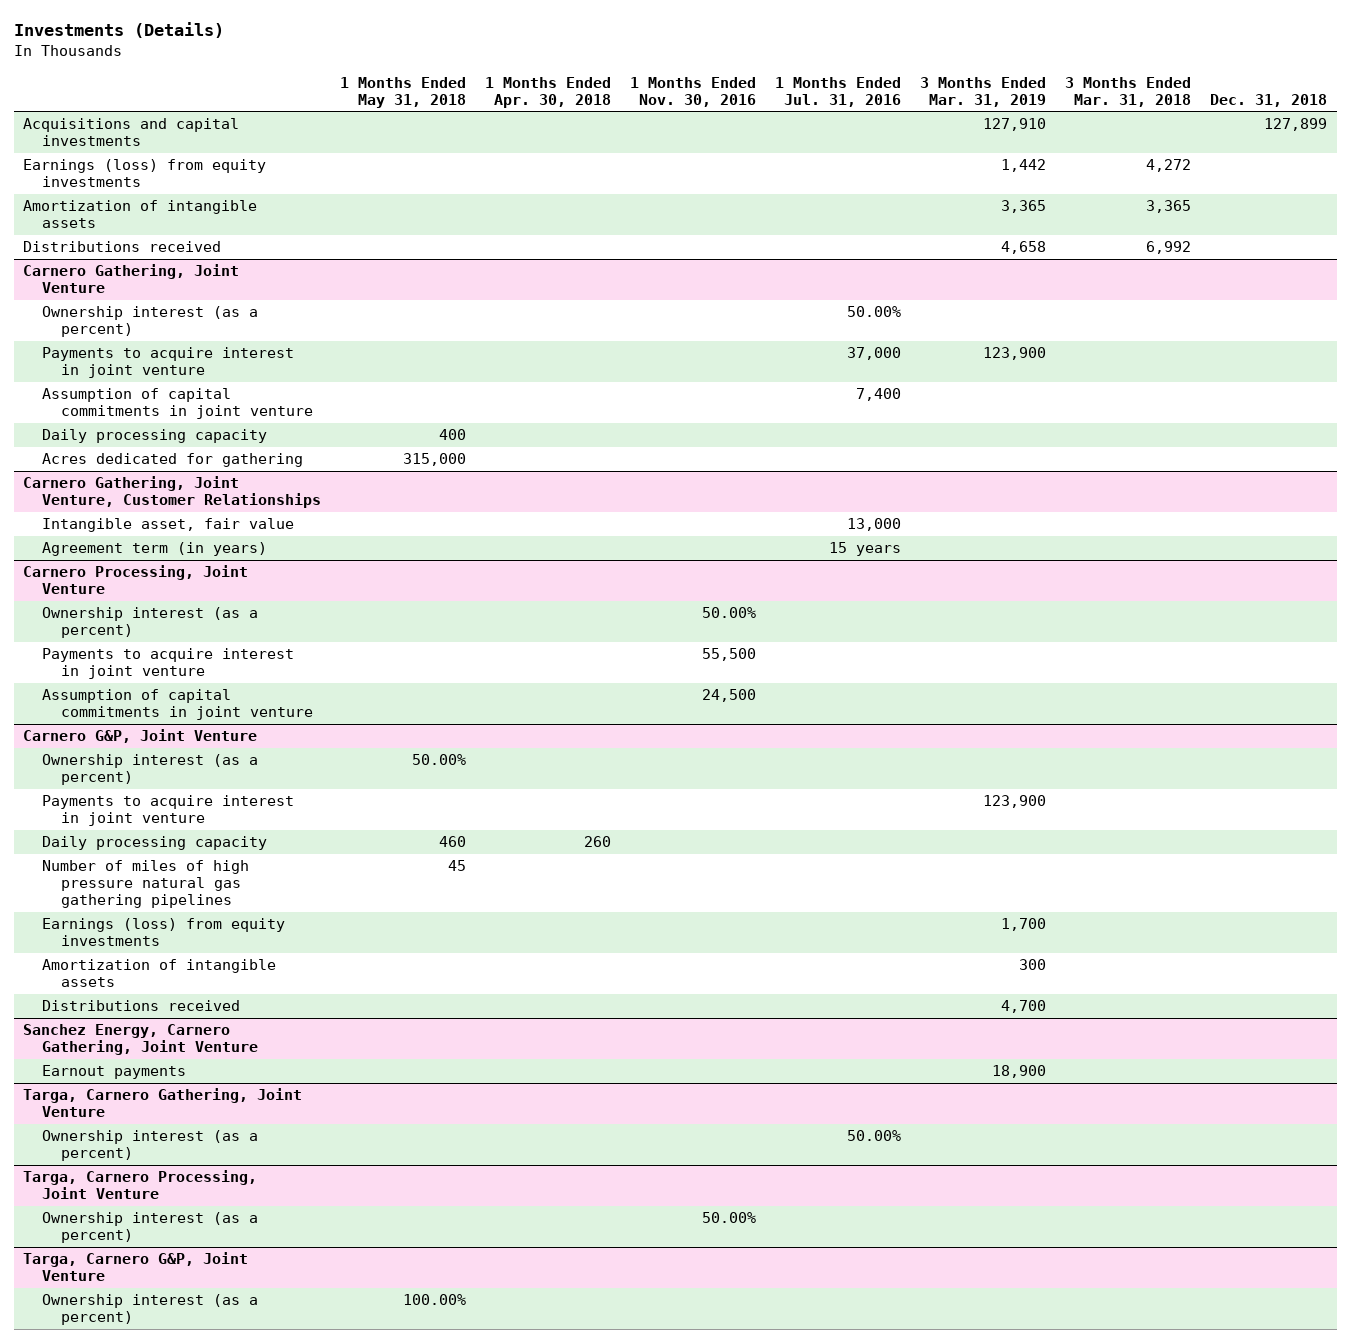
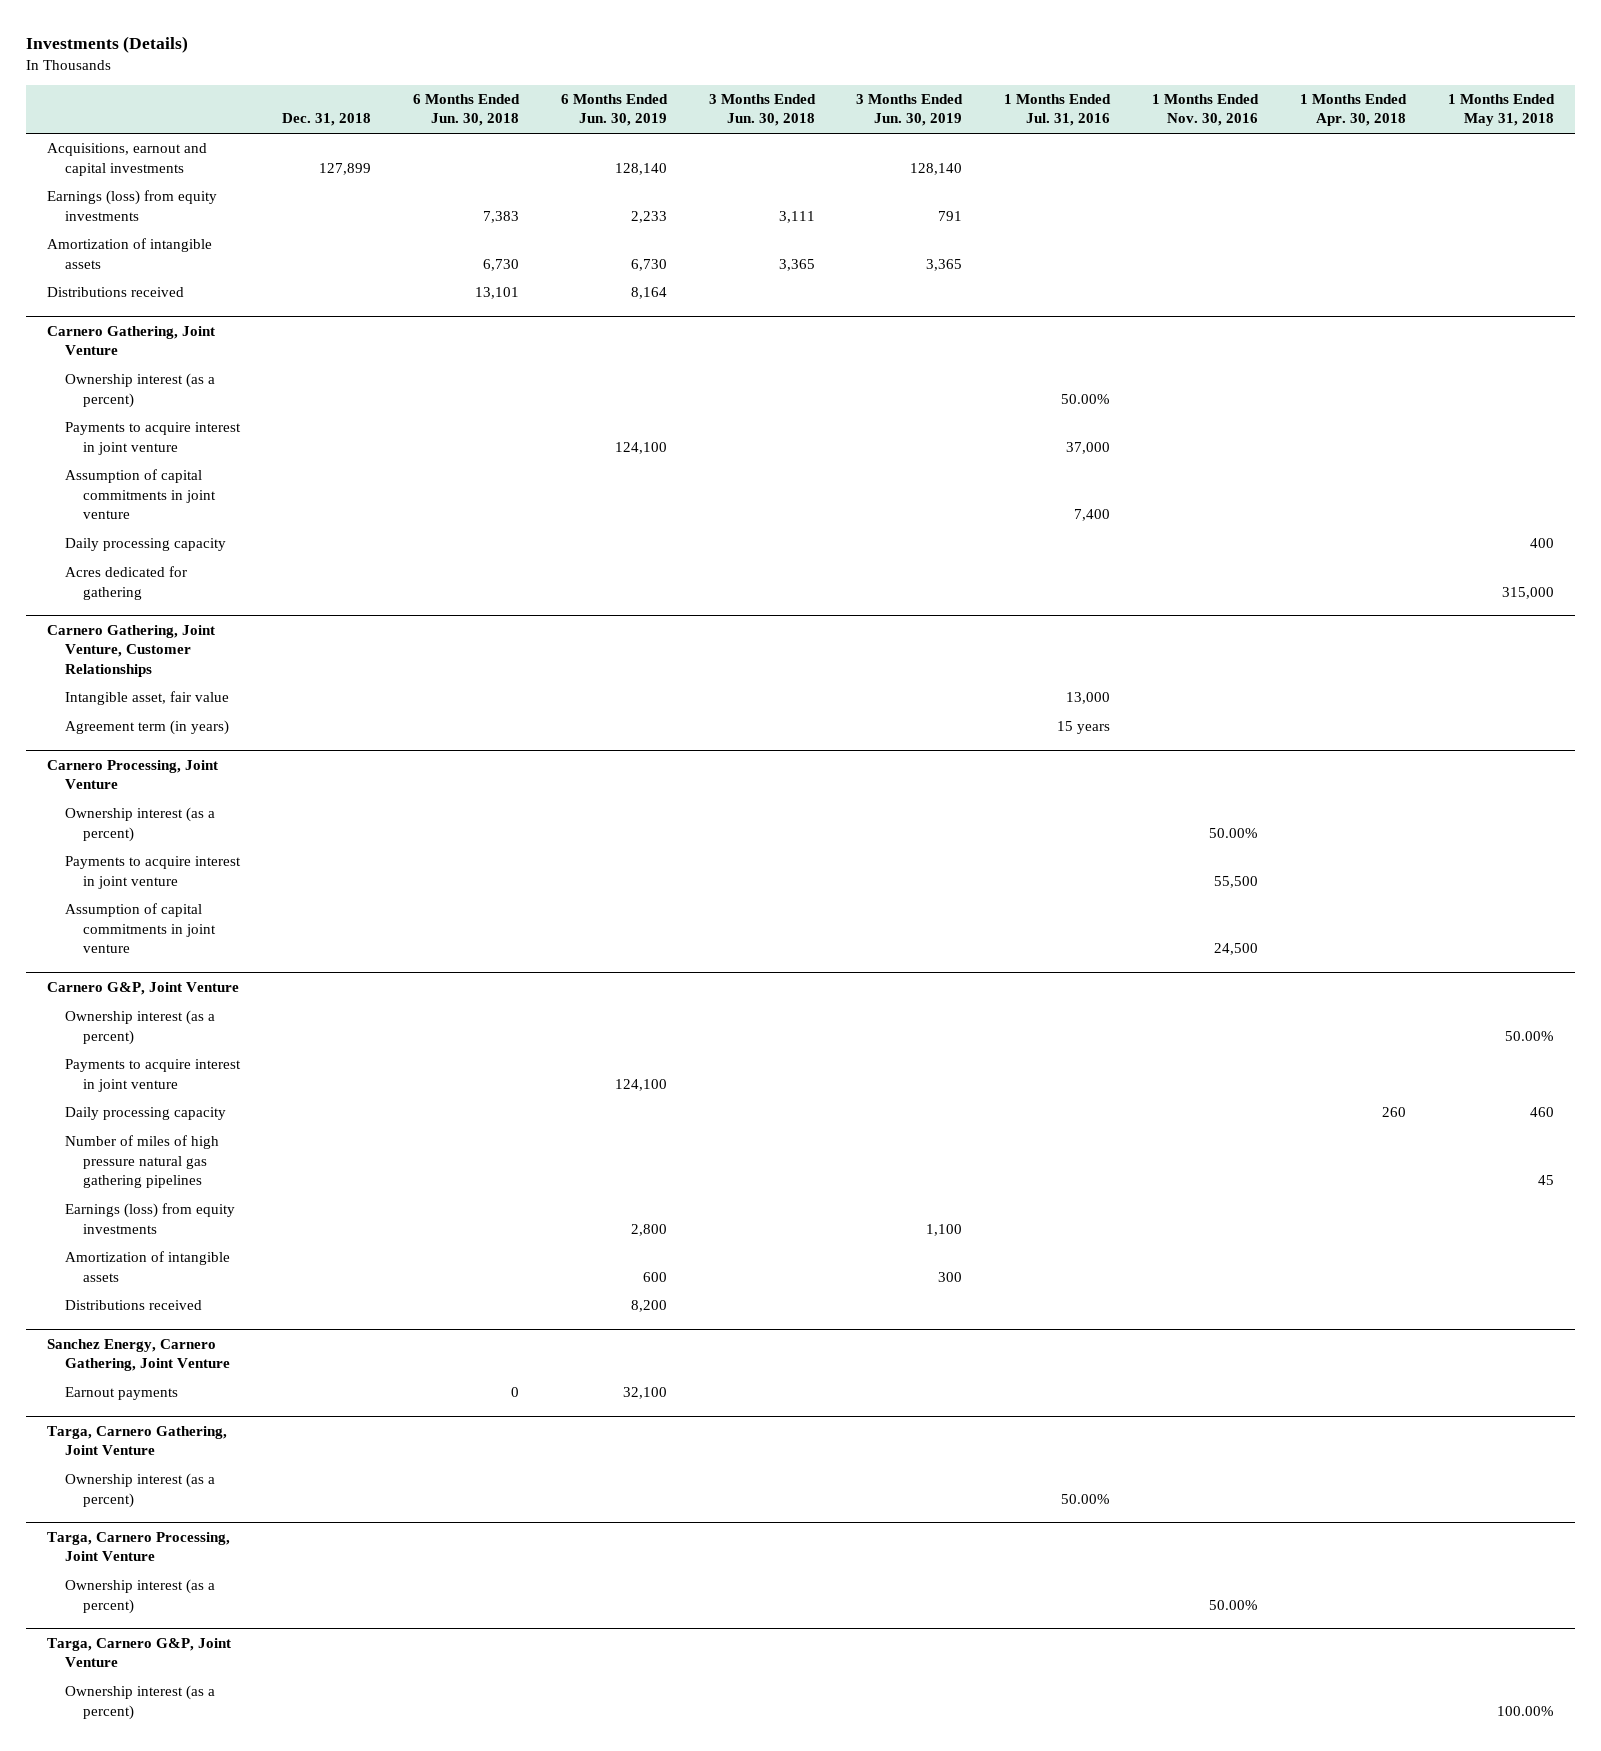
[920,76,1047,107] 3 Months Ended Mar. 31, 2019 -> none
[1065,76,1192,107] 3 Months Ended Mar. 31, 2018 -> none
none -> [412,94,520,127] 6 Months Ended Jun. 30, 2018
none -> [560,94,668,127] 6 Months Ended Jun. 30, 2019
none -> [708,94,816,127] 3 Months Ended Jun. 30, 2018
none -> [856,94,964,127] 3 Months Ended Jun. 30, 2019
[23,118,240,147] Acquisitions and capital investments -> [46,143,207,176] Acquisitions, earnout and capital investments

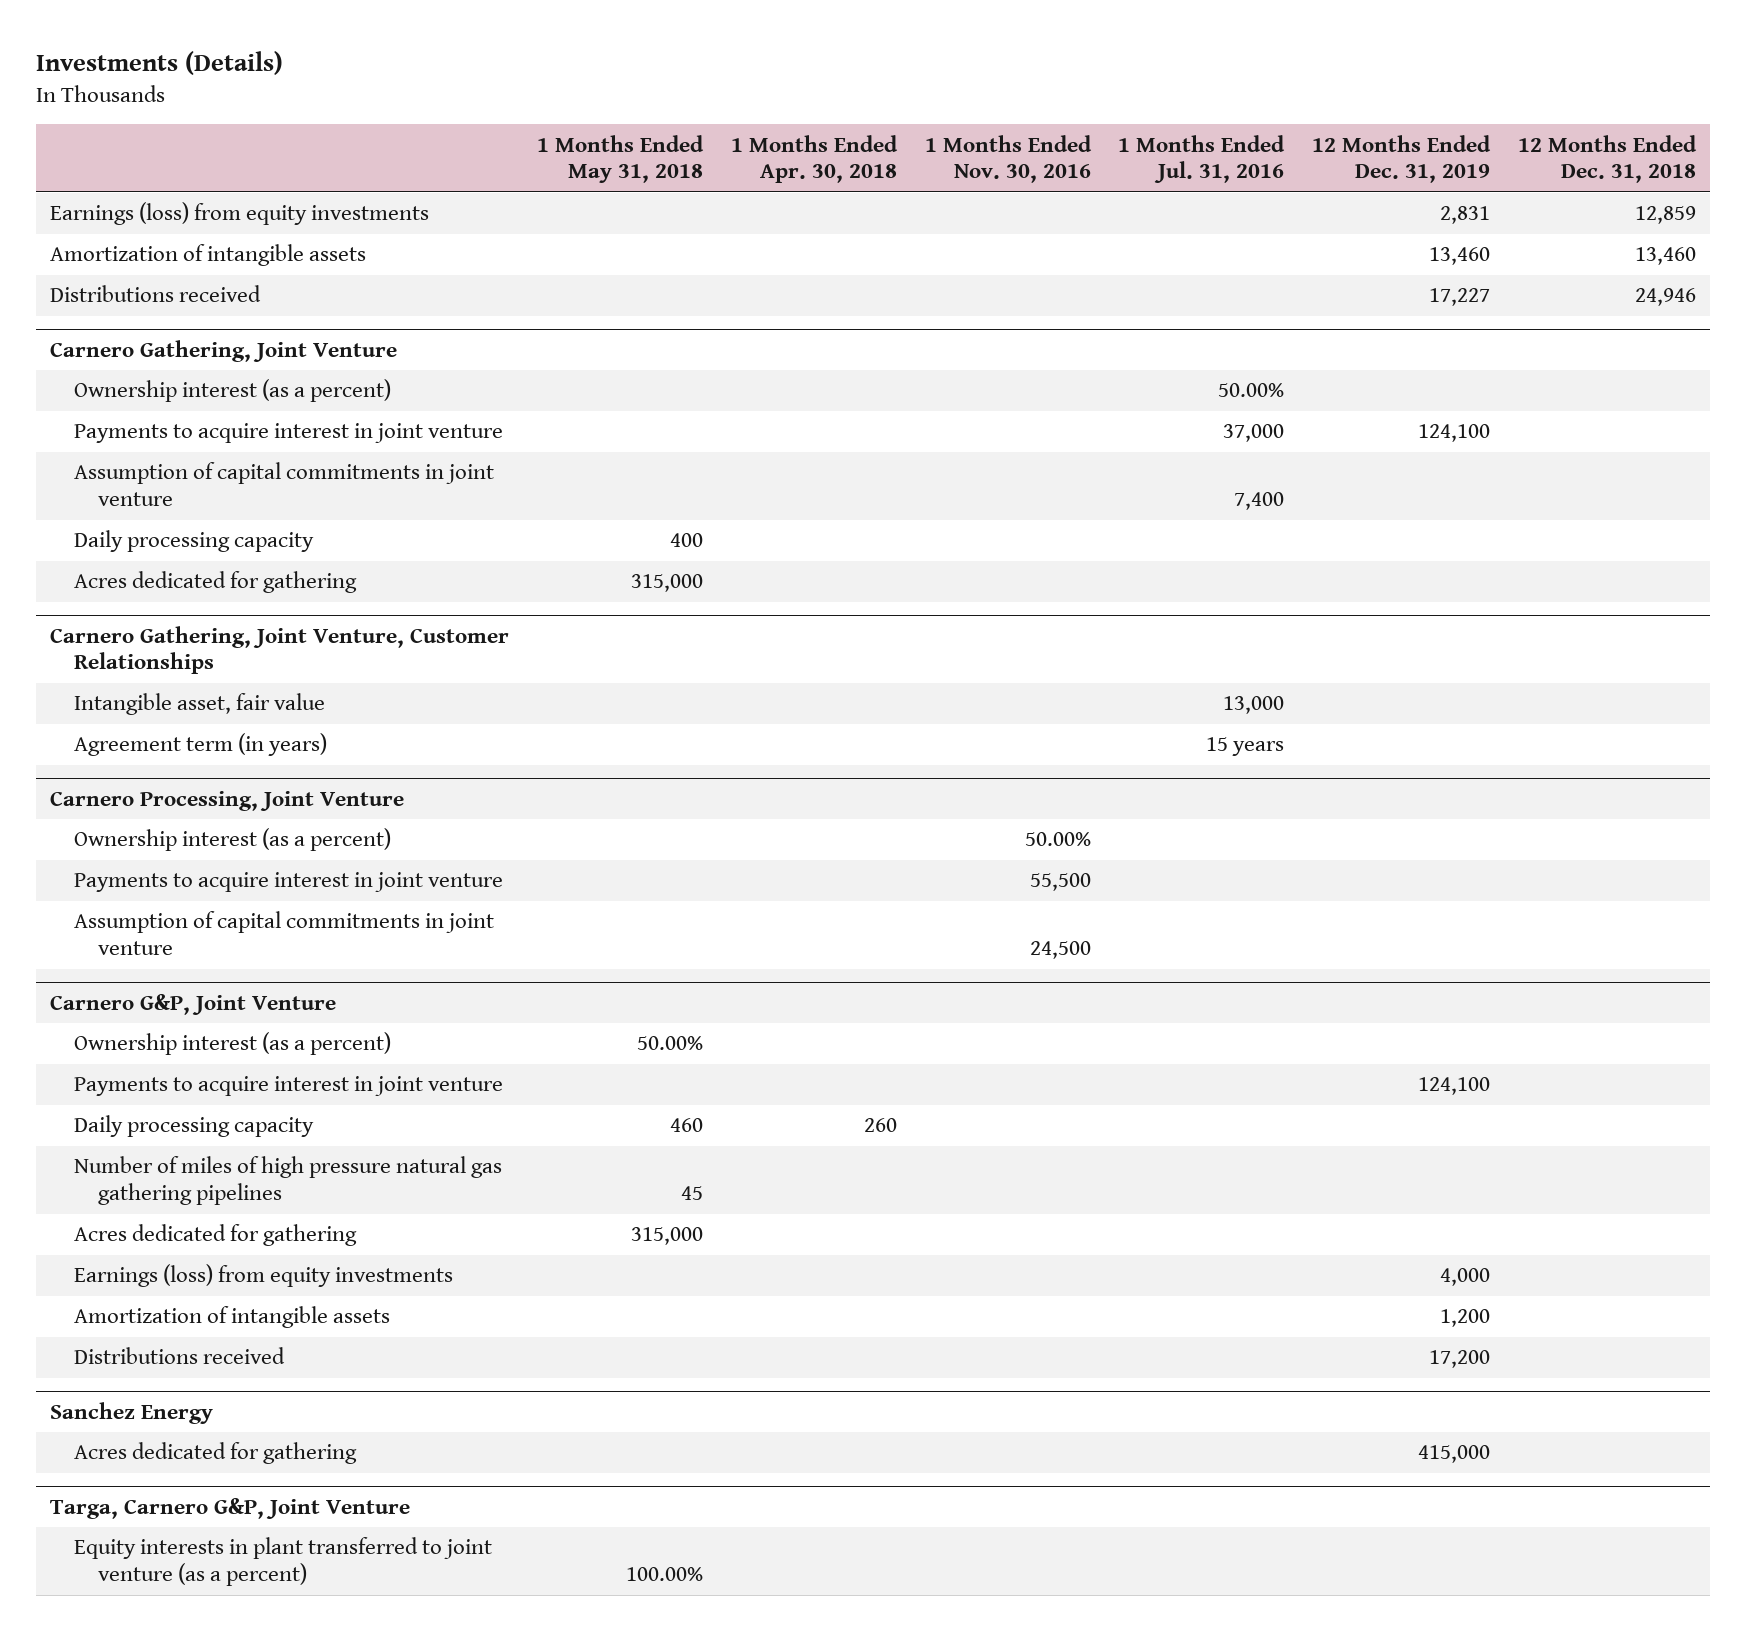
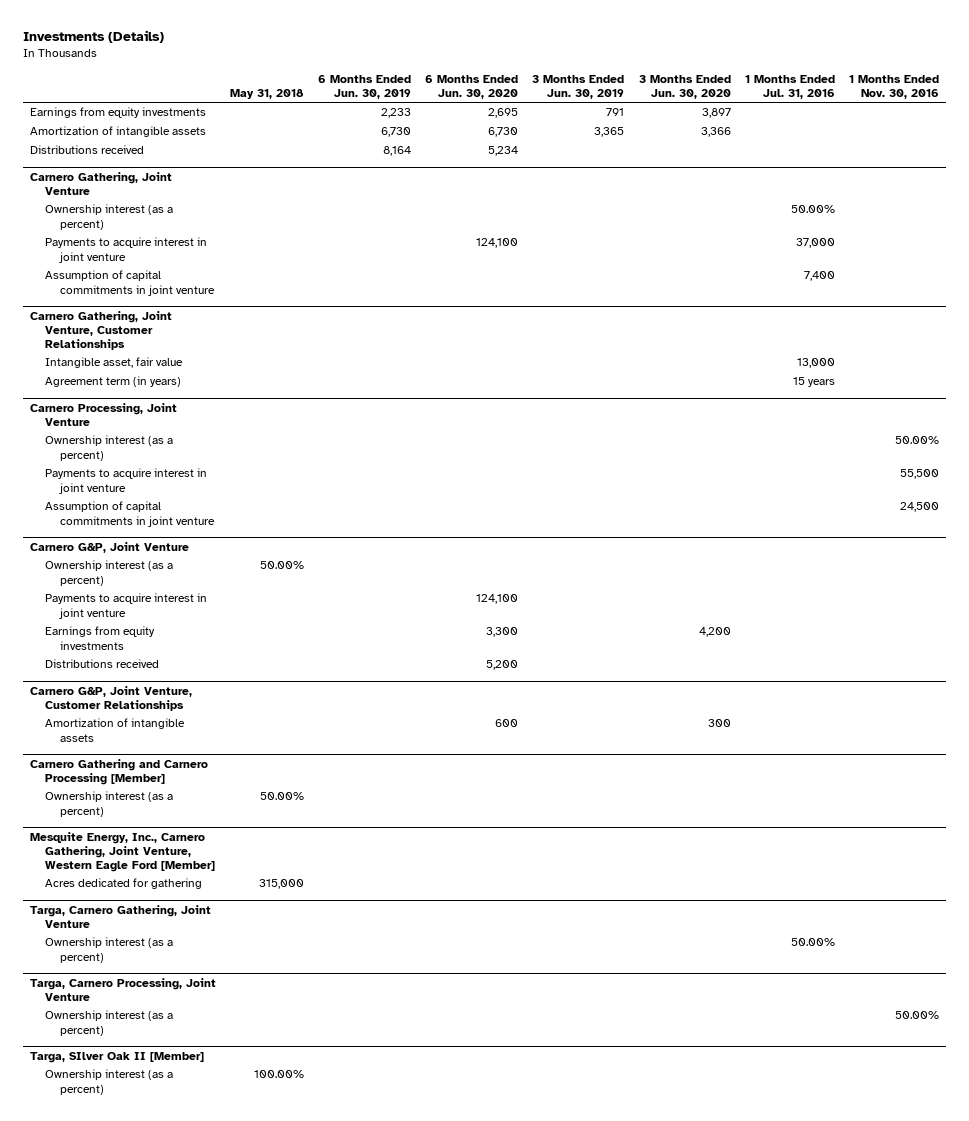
[536,134,704,184] 1 Months Ended May 31, 2018 -> none
[730,134,898,184] 1 Months Ended Apr. 30, 2018 -> none
[1312,134,1492,184] 12 Months Ended Dec. 31, 2019 -> none
[1518,134,1698,184] 12 Months Ended Dec. 31, 2018 -> none
none -> [230,88,305,99] May 31, 2018
none -> [318,74,412,99] 6 Months Ended Jun. 30, 2019
none -> [425,74,519,99] 6 Months Ended Jun. 30, 2020
none -> [532,74,625,99] 3 Months Ended Jun. 30, 2019
none -> [638,74,731,99] 3 Months Ended Jun. 30, 2020
[50,202,430,226] Earnings (loss) from equity investments -> [29,107,206,119] Earnings from equity investments
[74,530,315,553] Daily processing capacity -> none
[74,571,358,594] Acres dedicated for gathering -> none
[74,1115,315,1138] Daily processing capacity -> none
[74,1156,503,1206] Number of miles of high pressure natural gas gathering pipelines -> none
[74,1224,358,1247] Acres dedicated for gathering -> none
[74,1306,391,1329] Amortization of intangible assets -> none
[74,1264,454,1288] Earnings (loss) from equity investments -> [44,626,155,650] Earnings from equity investments
[50,1401,214,1424] Sanchez Energy -> none
[74,1442,358,1465] Acres dedicated for gathering -> none
[74,1537,493,1587] Equity interests in plant transferred to joint venture (as a percent) -> none
[50,1497,411,1519] Targa, Carnero G&P, Joint Venture -> [29,685,192,711] Carnero G&P, Joint Venture, Customer Relationships
none -> [44,718,185,742] Amortization of intangible assets
none -> [29,758,208,785] Carnero Gathering and Carnero Processing [Member]
none -> [44,791,173,817] Ownership interest (as a percent)
none -> [29,831,215,873] Mesquite Energy, Inc., Carnero Gathering, Joint Venture, Western Eagle Ford [Member]
none -> [44,878,202,890] Acres dedicated for gathering
none -> [29,904,211,928] Targa, Carnero Gathering, Joint Venture
none -> [44,937,173,963] Ownership interest (as a percent)
none -> [29,977,216,1001] Targa, Carnero Processing, Joint Venture
none -> [44,1010,173,1036] Ownership interest (as a percent)
none -> [29,1051,204,1063] Targa, SIlver Oak II [Member]
none -> [44,1069,173,1095] Ownership interest (as a percent)

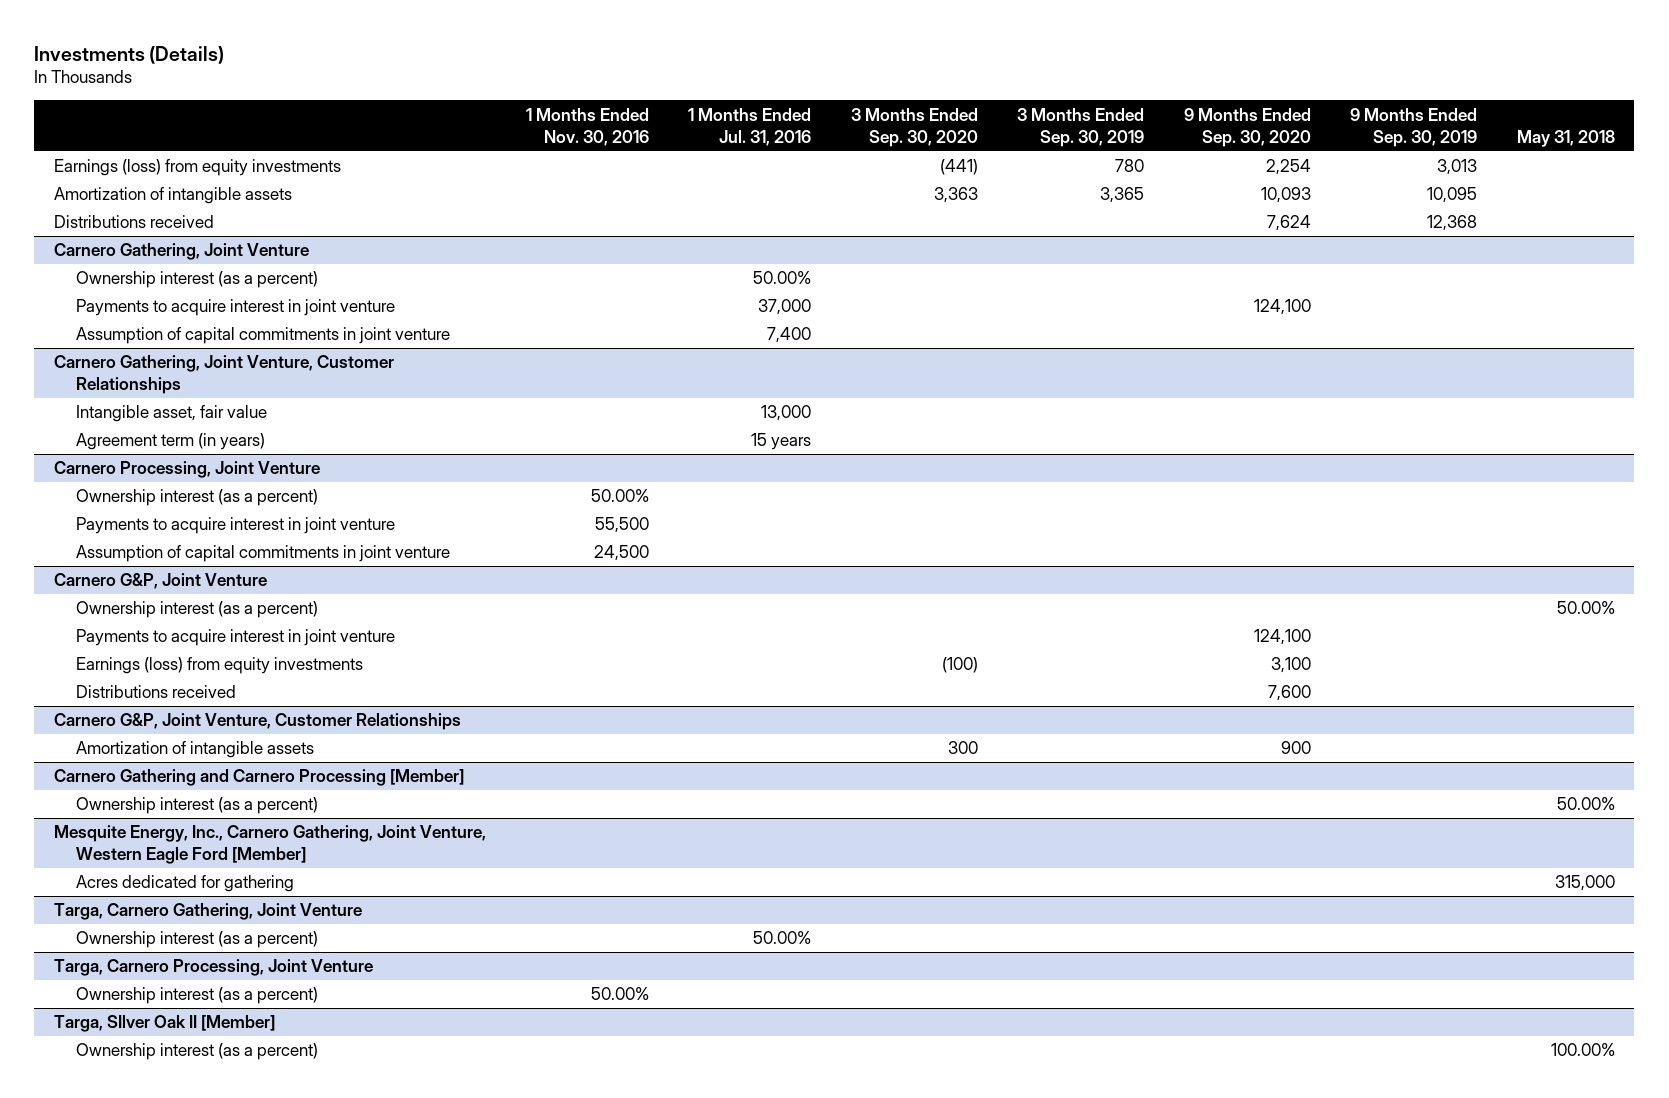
[318,74,412,99] 6 Months Ended Jun. 30, 2019 -> none
[425,74,519,99] 6 Months Ended Jun. 30, 2020 -> none
[532,74,625,99] 3 Months Ended Jun. 30, 2019 -> none
[638,74,731,99] 3 Months Ended Jun. 30, 2020 -> none
none -> [850,107,978,147] 3 Months Ended Sep. 30, 2020
none -> [1017,107,1145,147] 3 Months Ended Sep. 30, 2019
none -> [1183,107,1311,147] 9 Months Ended Sep. 30, 2020
none -> [1350,107,1478,147] 9 Months Ended Sep. 30, 2019
[29,107,206,119] Earnings from equity investments -> [54,159,342,177] Earnings (loss) from equity investments
[44,626,155,650] Earnings from equity investments -> [76,657,364,675] Earnings (loss) from equity investments

